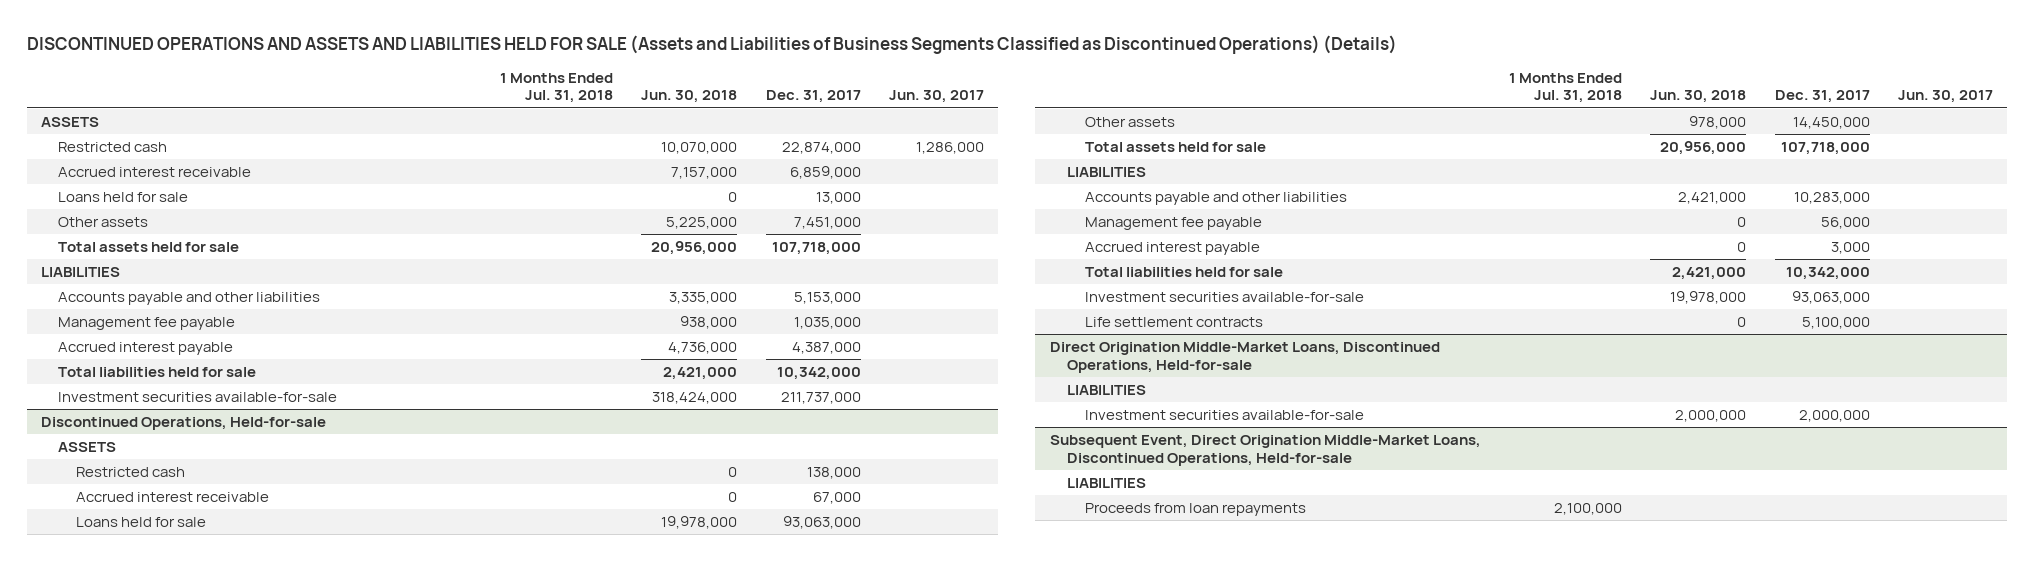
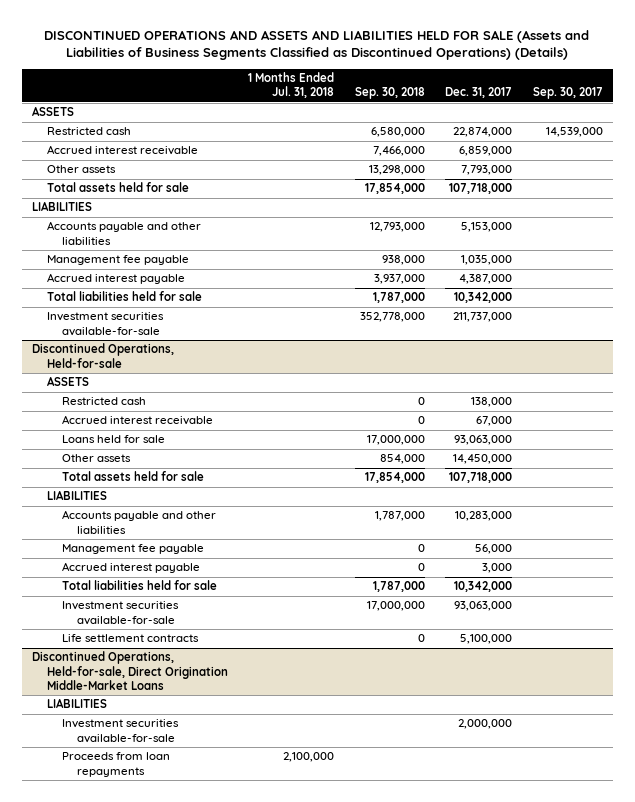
[641,90,738,104] Jun. 30, 2018 -> none
[889,90,985,104] Jun. 30, 2017 -> none
none -> [354,87,425,100] Sep. 30, 2018
none -> [532,87,603,100] Sep. 30, 2017
[58,191,189,202] Loans held for sale -> none
[793,216,861,229] 7,451,000 -> [461,165,513,176] 7,793,000
[1049,341,1440,373] Direct Origination Middle-Market Loans, Discontinued Operations, Held-for-sale -> [32,651,229,690] Discontinued Operations, Held-for-sale, Direct Origination Middle-Market Loans
[1049,434,1481,466] Subsequent Event, Direct Origination Middle-Market Loans, Discontinued Operations, Held-for-sale -> none
[1067,477,1147,488] LIABILITIES -> none

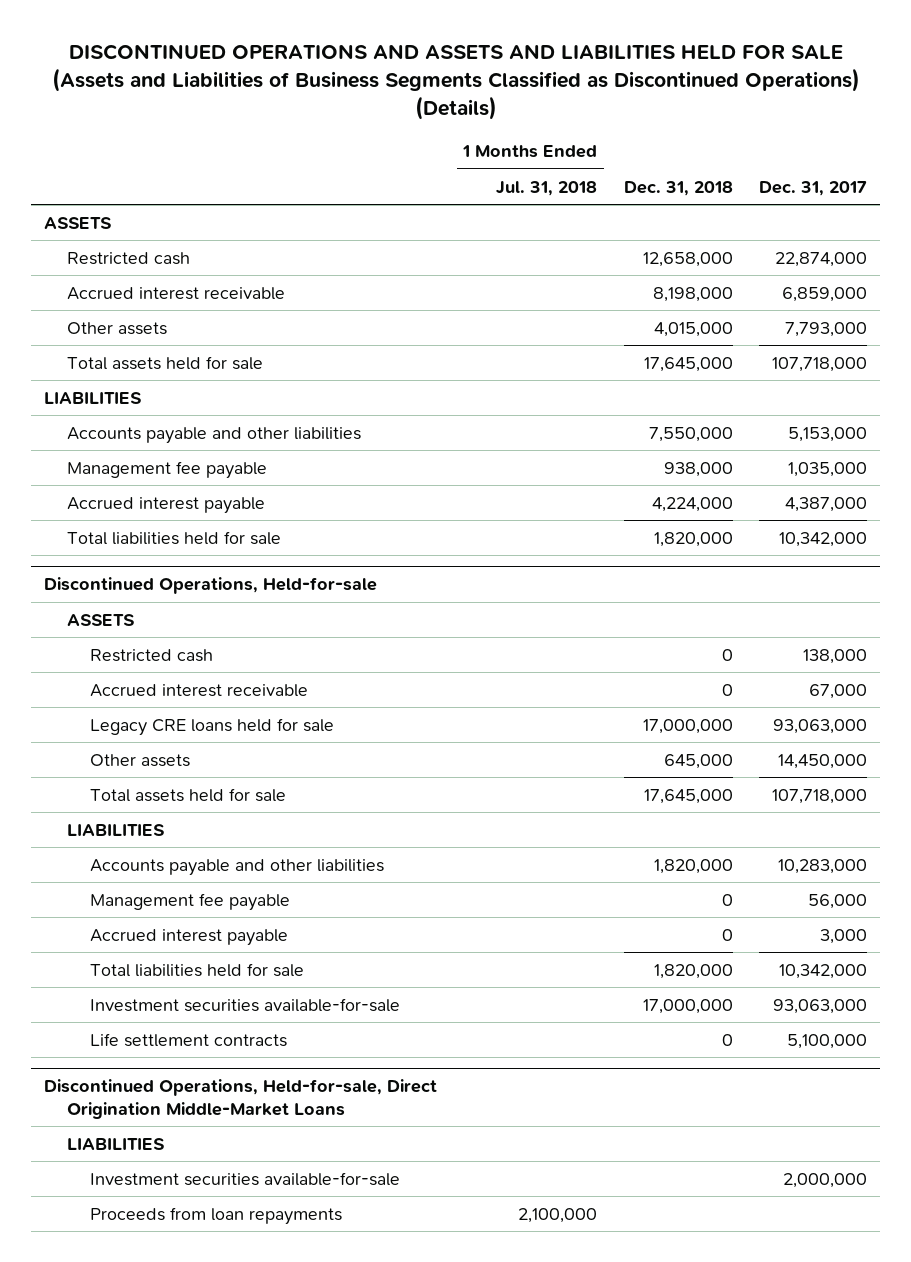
[354,87,425,100] Sep. 30, 2018 -> none
[532,87,603,100] Sep. 30, 2017 -> none
none -> [623,180,733,196] Dec. 31, 2018
[47,312,165,336] Investment securities available-for-sale -> none
[61,435,165,444] Loans held for sale -> [90,717,335,736] Legacy CRE loans held for sale

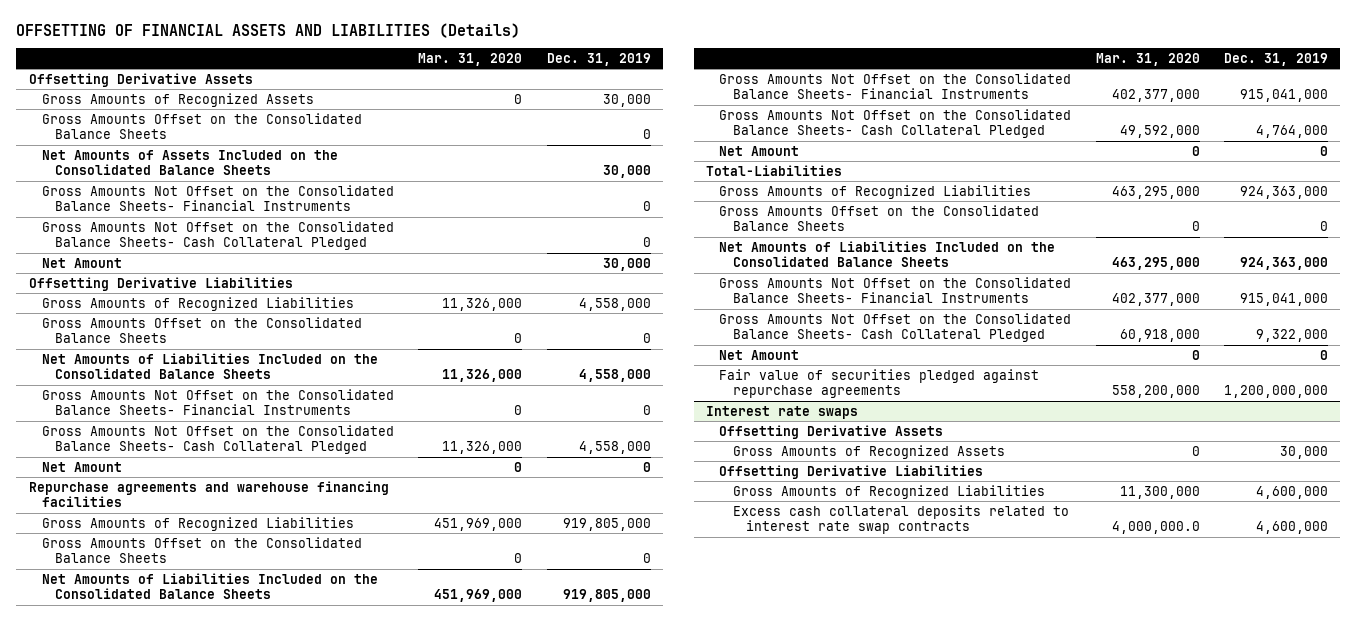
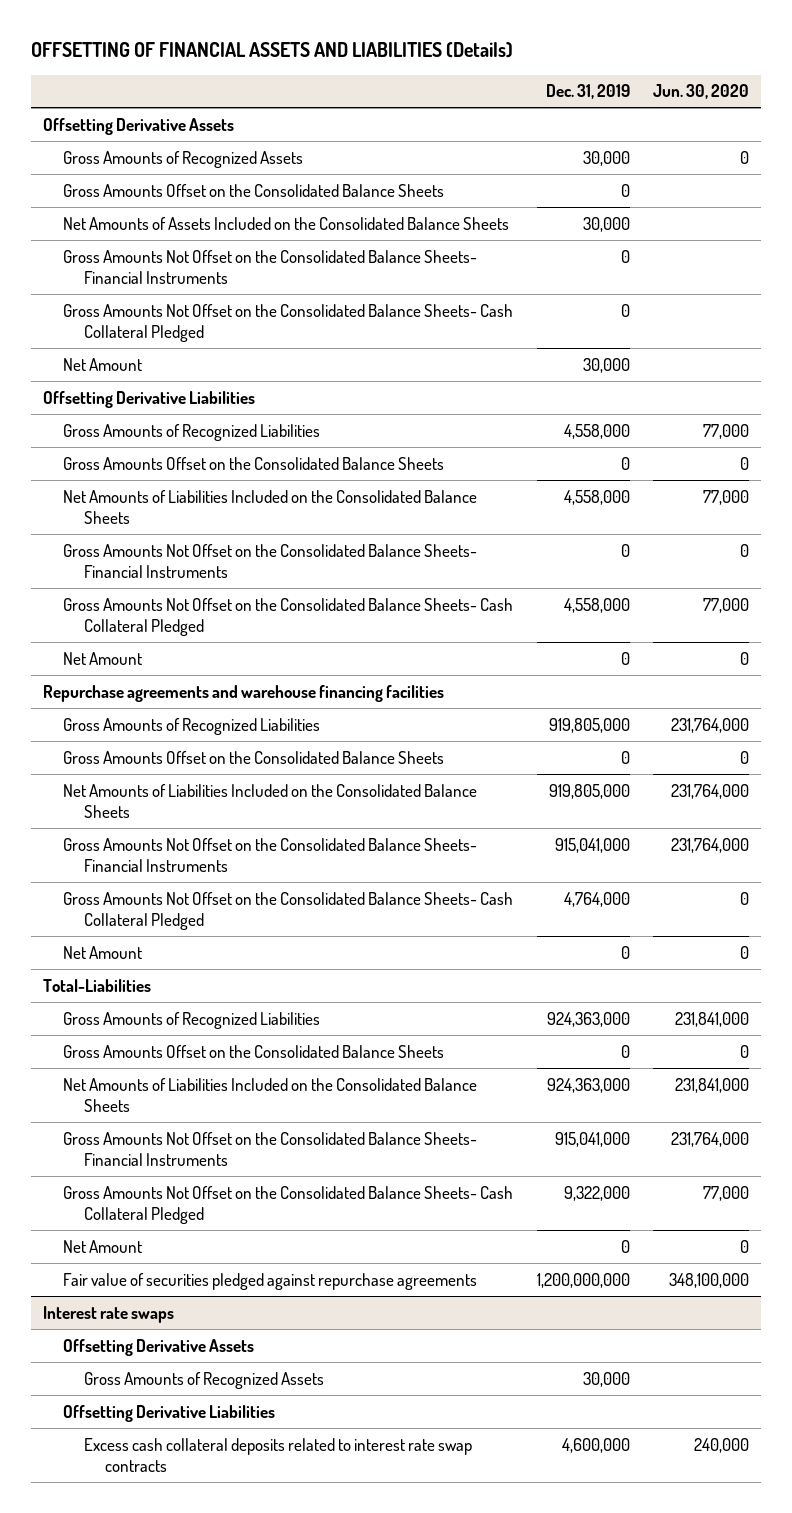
[418,52,523,66] Mar. 31, 2020 -> none
none -> [653,84,750,100] Jun. 30, 2020
[732,484,1045,499] Gross Amounts of Recognized Liabilities -> none

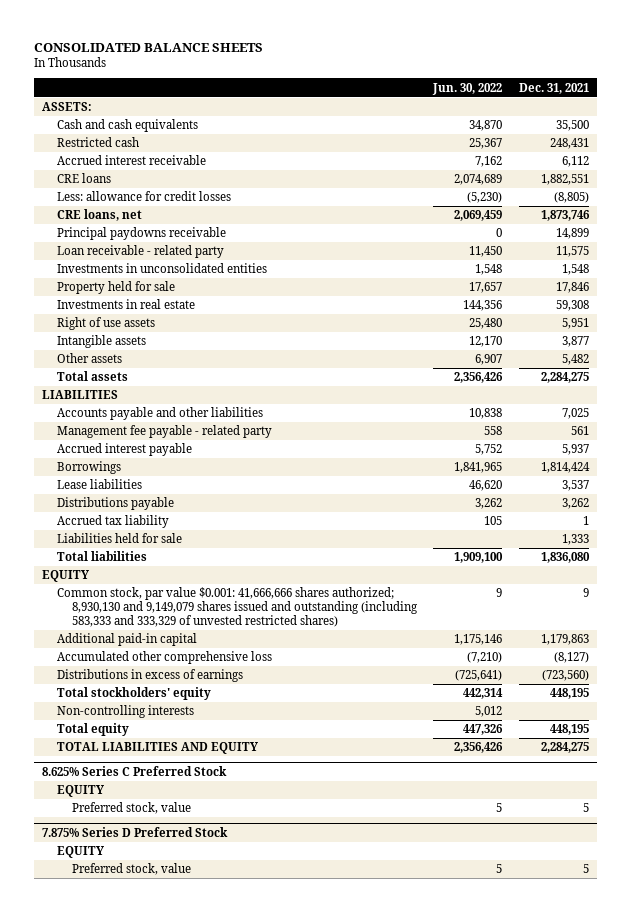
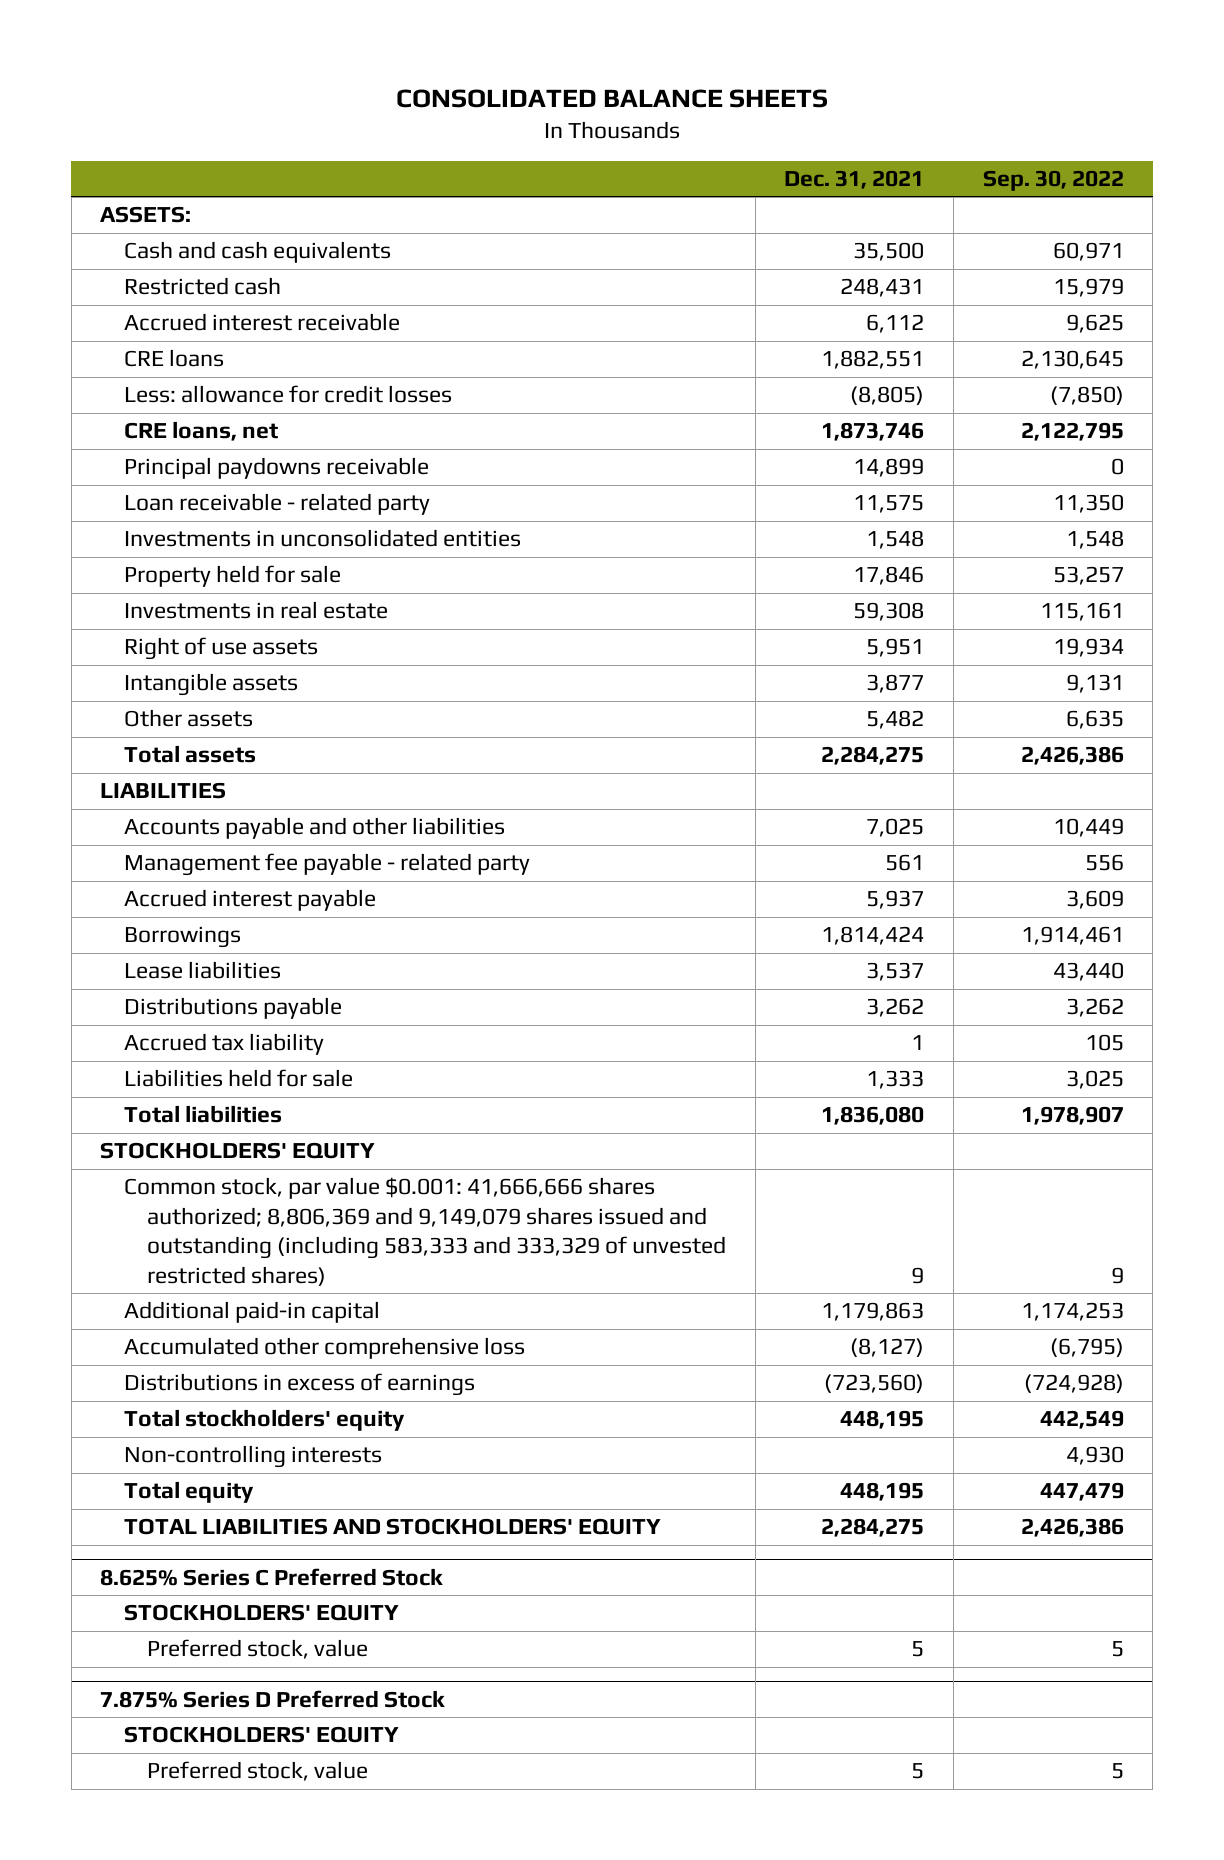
[432,82,503,95] Jun. 30, 2022 -> none
none -> [982,170,1124,192] Sep. 30, 2022
[42,570,90,583] EQUITY -> [100,1142,376,1160] STOCKHOLDERS' EQUITY
[56,587,418,627] Common stock, par value $0.001: 41,666,666 shares authorized; 8,930,130 and 9,149,079 shares issued and outstanding (including 583,333 and 333,329 of unvested restricted shares) -> [123,1177,727,1286] Common stock, par value $0.001: 41,666,666 shares authorized; 8,806,369 and 9,149,079 shares issued and outstanding (including 583,333 and 333,329 of unvested restricted shares)
[56,742,258,755] TOTAL LIABILITIES AND EQUITY -> [123,1518,661,1536] TOTAL LIABILITIES AND STOCKHOLDERS' EQUITY
[56,785,104,798] EQUITY -> [123,1604,399,1622] STOCKHOLDERS' EQUITY
[56,846,104,859] EQUITY -> [123,1726,399,1744] STOCKHOLDERS' EQUITY

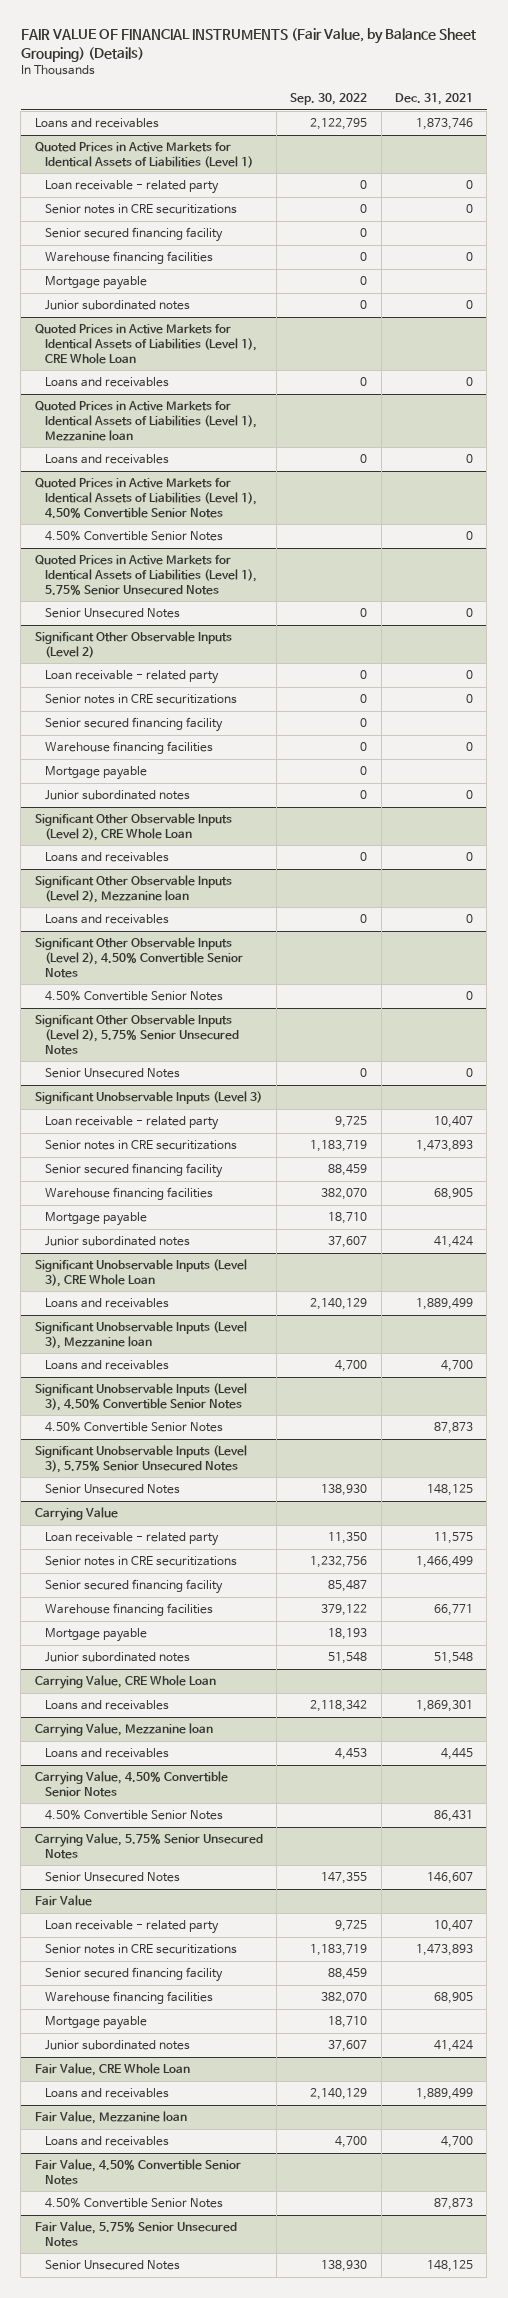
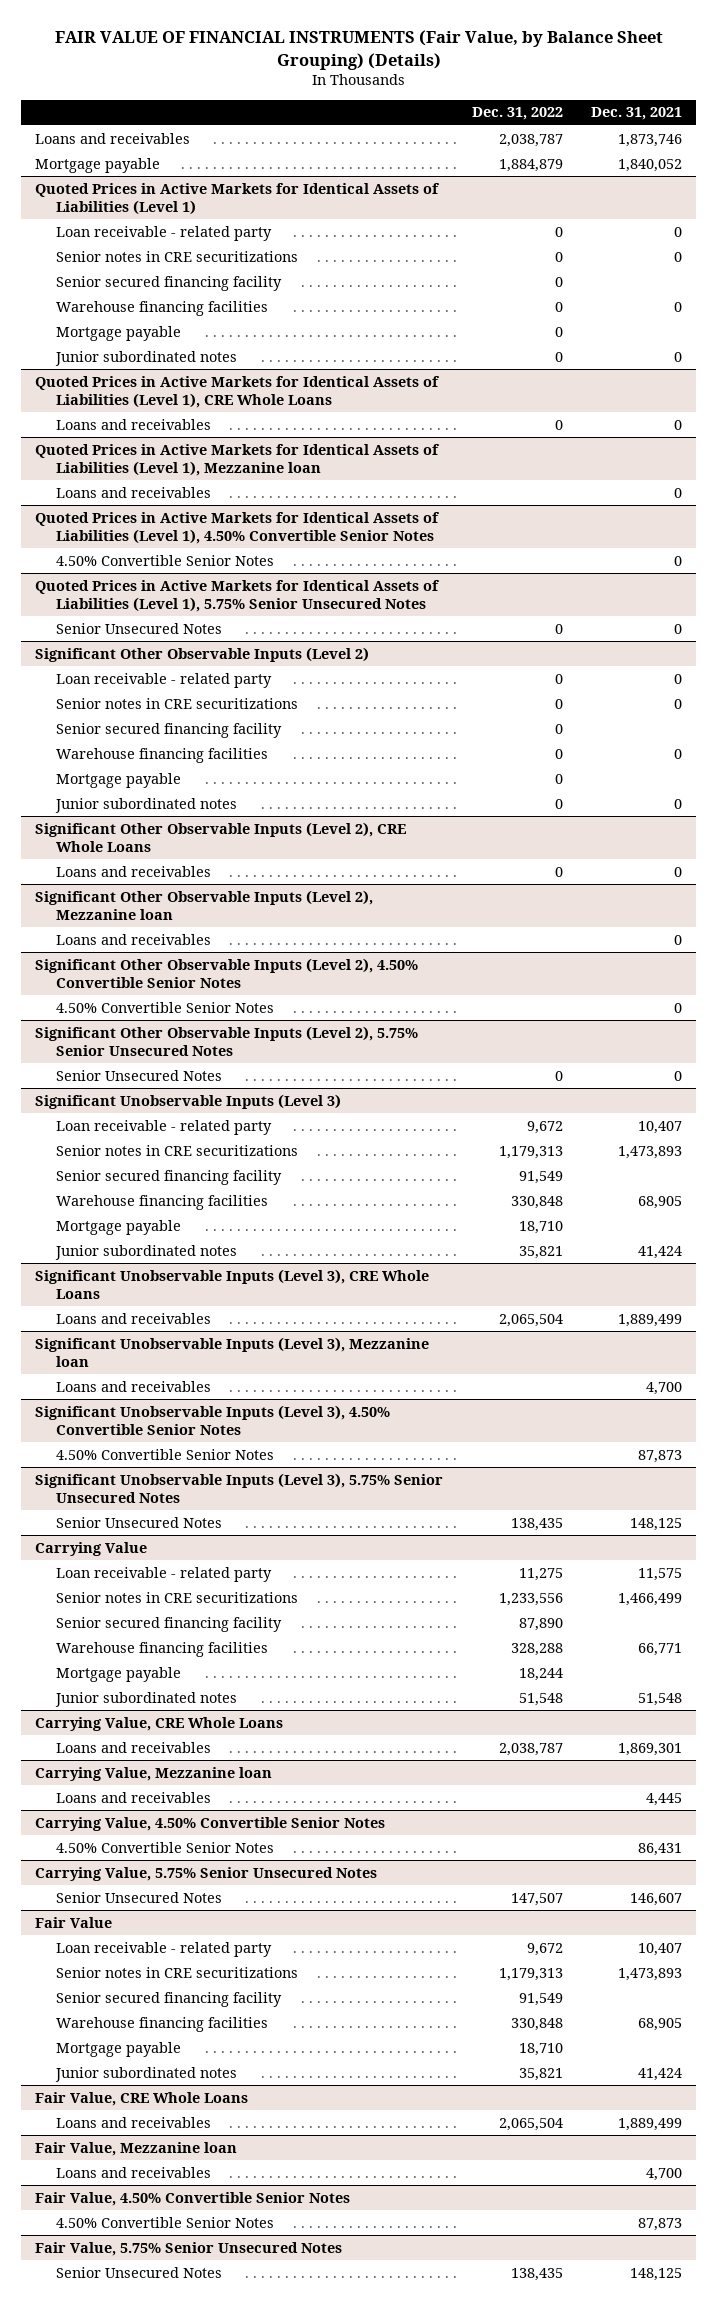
[290,93,368,106] Sep. 30, 2022 -> none
none -> [471,107,563,121] Dec. 31, 2022
none -> [35,157,161,173] Mortgage payable
[34,324,257,364] Quoted Prices in Active Markets for Identical Assets of Liabilities (Level 1), CRE Whole Loan -> [35,375,440,408] Quoted Prices in Active Markets for Identical Assets of Liabilities (Level 1), CRE Whole Loans
[34,813,232,841] Significant Other Observable Inputs (Level 2), CRE Whole Loan -> [35,821,407,852] Significant Other Observable Inputs (Level 2), CRE Whole Loans
[34,1259,247,1287] Significant Unobservable Inputs (Level 3), CRE Whole Loan -> [35,1268,430,1299] Significant Unobservable Inputs (Level 3), CRE Whole Loans
[34,1675,216,1690] Carrying Value, CRE Whole Loan -> [35,1716,284,1731] Carrying Value, CRE Whole Loans
[34,2063,190,2077] Fair Value, CRE Whole Loan -> [35,2091,249,2106] Fair Value, CRE Whole Loans

